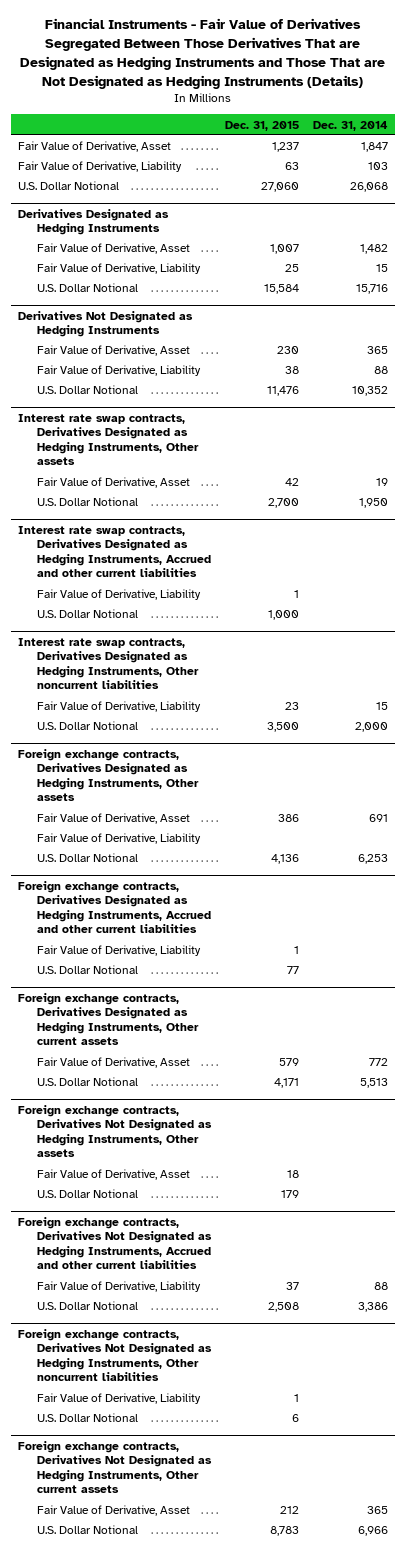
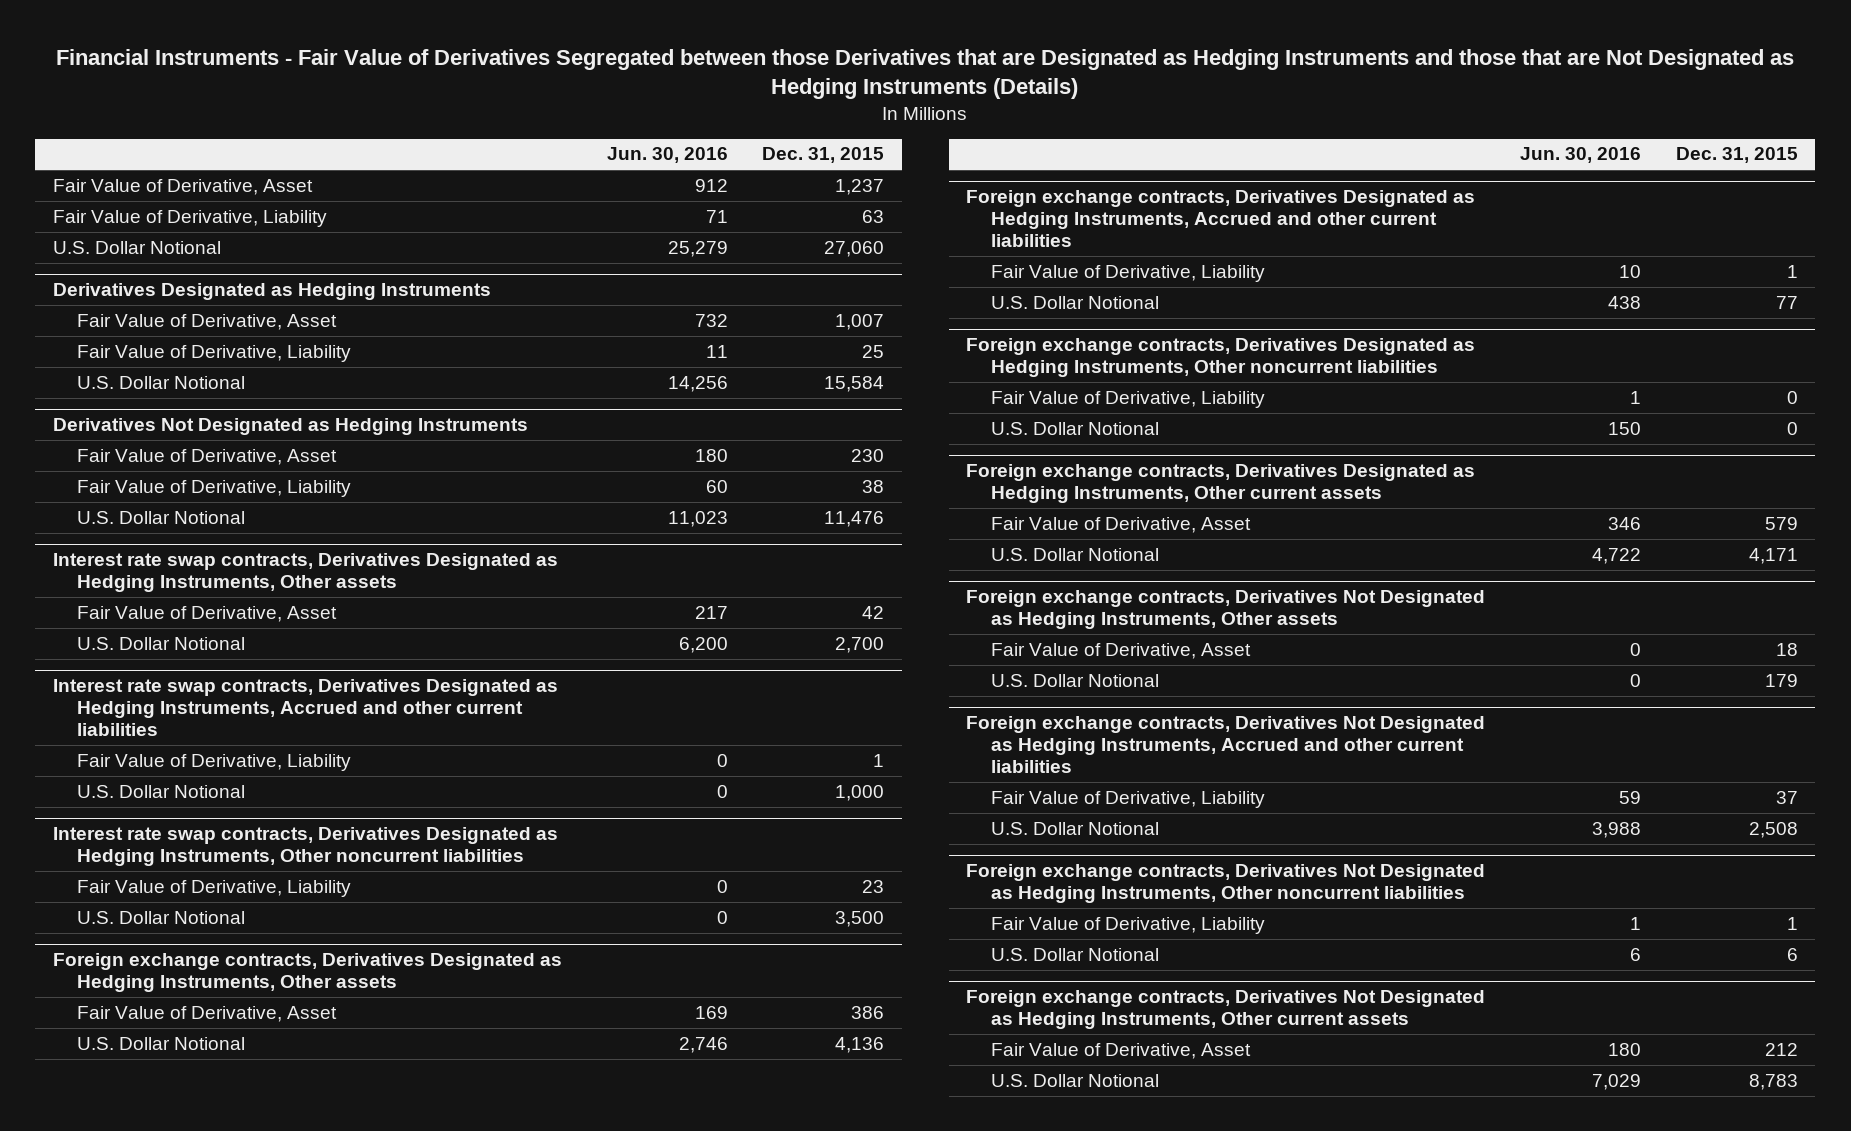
[19,18,385,89] Financial Instruments - Fair Value of Derivatives Segregated Between Those Derivatives That are Designated as Hedging Instruments and Those That are Not Designated as Hedging Instruments (Details) -> [56,48,1795,100] Financial Instruments - Fair Value of Derivatives Segregated between those Derivatives that are Designated as Hedging Instruments and those that are Not Designated as Hedging Instruments (Details)
[312,120,388,131] Dec. 31, 2014 -> none
none -> [606,147,728,164] Jun. 30, 2016
[36,833,201,845] Fair Value of Derivative, Liability -> none
none -> [966,337,1476,378] Foreign exchange contracts, Derivatives Designated as Hedging Instruments, Other noncurrent liabilities
none -> [991,390,1266,408] Fair Value of Derivative, Liability
none -> [991,421,1160,435] U.S. Dollar Notional

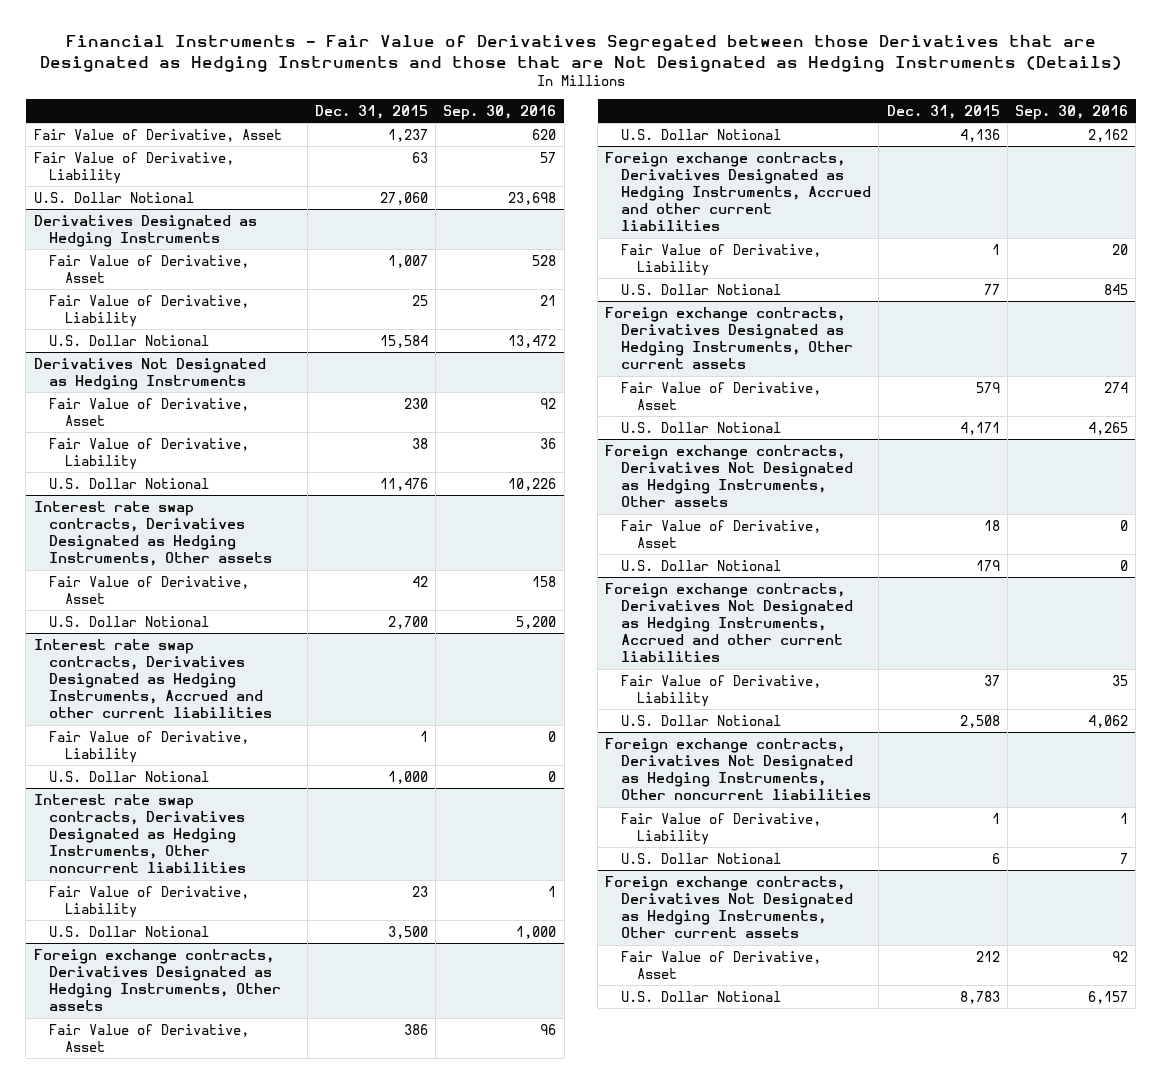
[606,147,728,164] Jun. 30, 2016 -> none
none -> [443,104,557,120] Sep. 30, 2016
[966,337,1476,378] Foreign exchange contracts, Derivatives Designated as Hedging Instruments, Other noncurrent liabilities -> none
[991,390,1266,408] Fair Value of Derivative, Liability -> none
[991,421,1160,435] U.S. Dollar Notional -> none

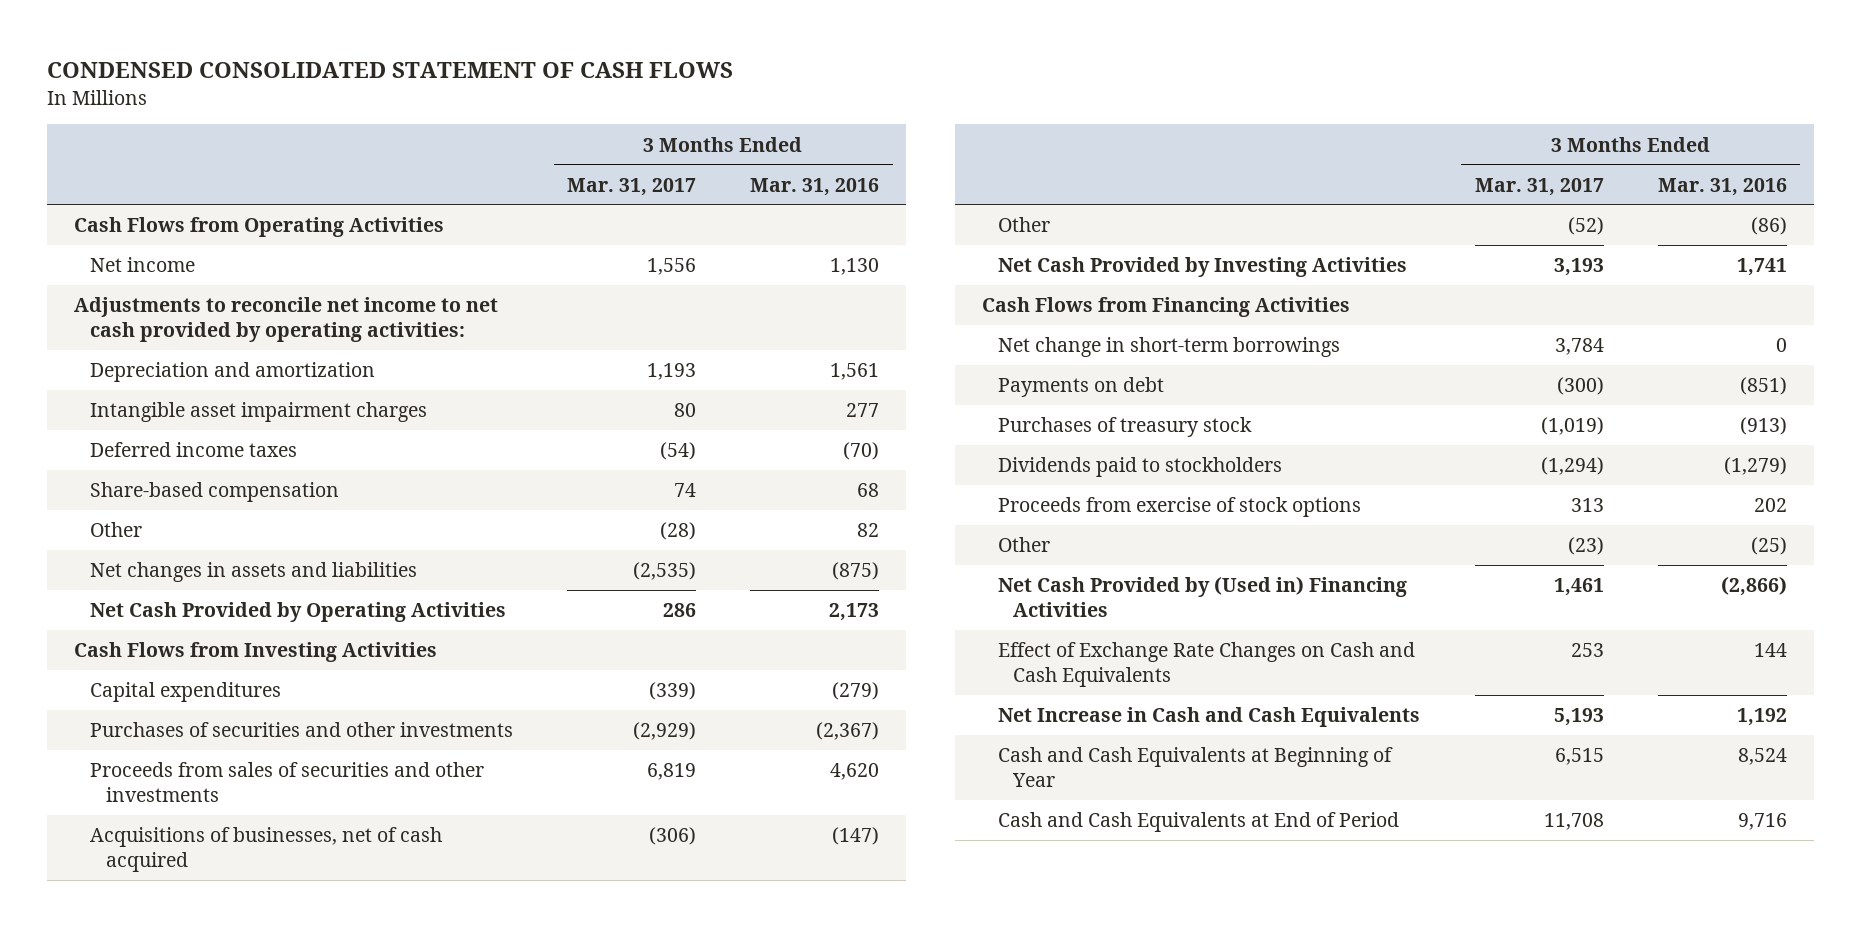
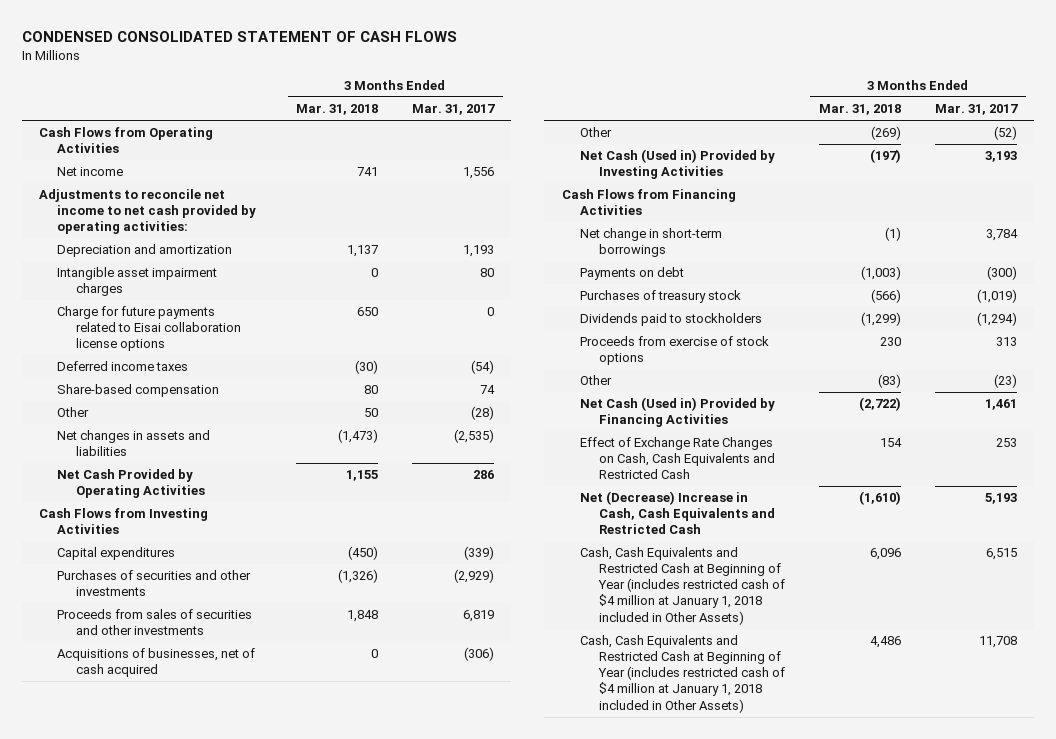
[750,177,880,196] Mar. 31, 2016 -> none
none -> [296,104,379,116] Mar. 31, 2018
none -> [57,306,242,352] Charge for future payments related to Eisai collaboration license options
[997,257,1407,278] Net Cash Provided by Investing Activities -> [580,149,776,180] Net Cash (Used in) Provided by Investing Activities
[997,576,1407,618] Net Cash Provided by (Used in) Financing Activities -> [580,397,776,428] Net Cash (Used in) Provided by Financing Activities
[997,642,1415,688] Effect of Exchange Rate Changes on Cash and Cash Equivalents -> [580,437,775,480] Effect of Exchange Rate Changes on Cash, Cash Equivalents and Restricted Cash
[997,707,1420,728] Net Increase in Cash and Cash Equivalents -> [580,491,775,535] Net (Decrease) Increase in Cash, Cash Equivalents and Restricted Cash
[997,747,1393,788] Cash and Cash Equivalents at Beginning of Year -> [580,547,785,625] Cash, Cash Equivalents and Restricted Cash at Beginning of Year (includes restricted cash of $4 million at January 1, 2018 included in Other Assets)
[997,812,1399,833] Cash and Cash Equivalents at End of Period -> [580,635,785,713] Cash, Cash Equivalents and Restricted Cash at Beginning of Year (includes restricted cash of $4 million at January 1, 2018 included in Other Assets)

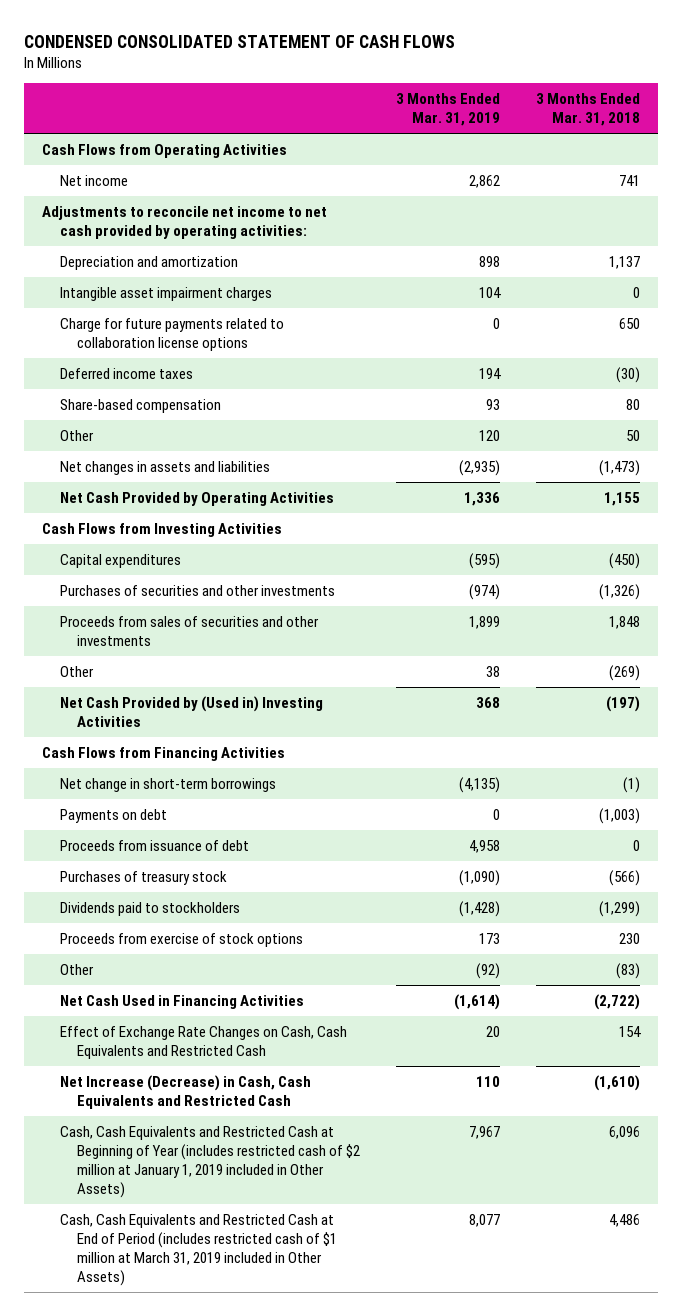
[412,104,496,116] Mar. 31, 2017 -> none
none -> [396,93,501,127] 3 Months Ended Mar. 31, 2019
[57,306,242,352] Charge for future payments related to Eisai collaboration license options -> [59,317,284,351] Charge for future payments related to collaboration license options
[57,648,256,678] Acquisitions of businesses, net of cash acquired -> none
[580,149,776,180] Net Cash (Used in) Provided by Investing Activities -> [59,695,323,727] Net Cash Provided by (Used in) Investing Activities
none -> [59,839,249,851] Proceeds from issuance of debt
[580,397,776,428] Net Cash (Used in) Provided by Financing Activities -> [59,994,304,1009] Net Cash Used in Financing Activities
[580,491,775,535] Net (Decrease) Increase in Cash, Cash Equivalents and Restricted Cash -> [59,1074,311,1109] Net Increase (Decrease) in Cash, Cash Equivalents and Restricted Cash
[580,547,785,625] Cash, Cash Equivalents and Restricted Cash at Beginning of Year (includes restricted cash of $4 million at January 1, 2018 included in Other Assets) -> [59,1125,360,1199] Cash, Cash Equivalents and Restricted Cash at Beginning of Year (includes restricted cash of $2 million at January 1, 2019 included in Other Assets)
[580,635,785,713] Cash, Cash Equivalents and Restricted Cash at Beginning of Year (includes restricted cash of $4 million at January 1, 2018 included in Other Assets) -> [59,1213,337,1287] Cash, Cash Equivalents and Restricted Cash at End of Period (includes restricted cash of $1 million at March 31, 2019 included in Other Assets)

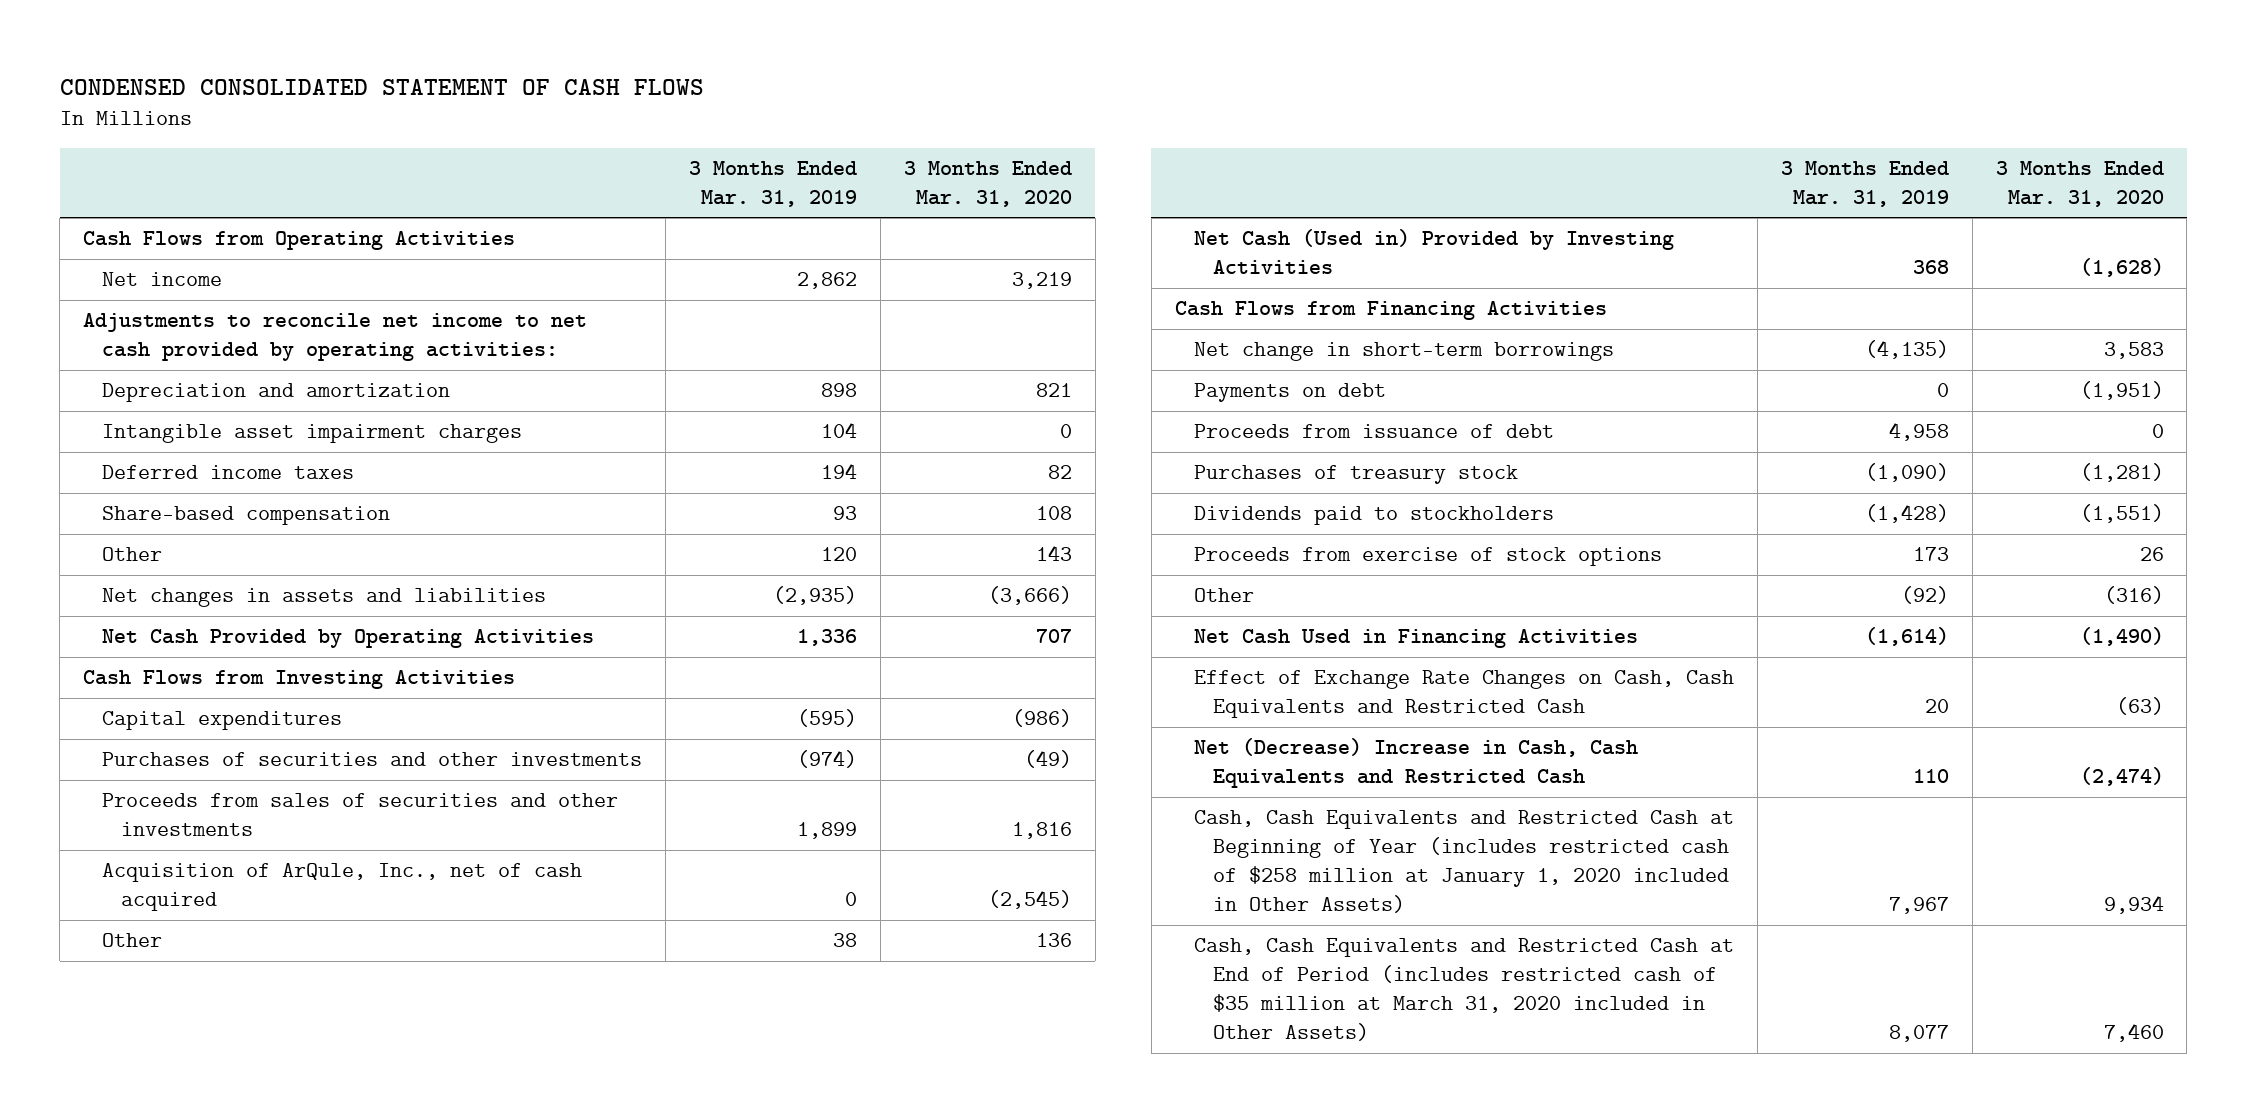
[536,93,641,127] 3 Months Ended Mar. 31, 2018 -> none
none -> [903,160,1072,207] 3 Months Ended Mar. 31, 2020
[59,317,284,351] Charge for future payments related to collaboration license options -> none
none -> [101,863,582,912] Acquisition of ArQule, Inc., net of cash acquired
[59,695,323,727] Net Cash Provided by (Used in) Investing Activities -> [1193,229,1674,275] Net Cash (Used in) Provided by Investing Activities
[59,1074,311,1109] Net Increase (Decrease) in Cash, Cash Equivalents and Restricted Cash -> [1193,738,1638,789] Net (Decrease) Increase in Cash, Cash Equivalents and Restricted Cash
[59,1125,360,1199] Cash, Cash Equivalents and Restricted Cash at Beginning of Year (includes restricted cash of $2 million at January 1, 2019 included in Other Assets) -> [1193,810,1734,914] Cash, Cash Equivalents and Restricted Cash at Beginning of Year (includes restricted cash of $258 million at January 1, 2020 included in Other Assets)
[59,1213,337,1287] Cash, Cash Equivalents and Restricted Cash at End of Period (includes restricted cash of $1 million at March 31, 2019 included in Other Assets) -> [1193,938,1734,1042] Cash, Cash Equivalents and Restricted Cash at End of Period (includes restricted cash of $35 million at March 31, 2020 included in Other Assets)

